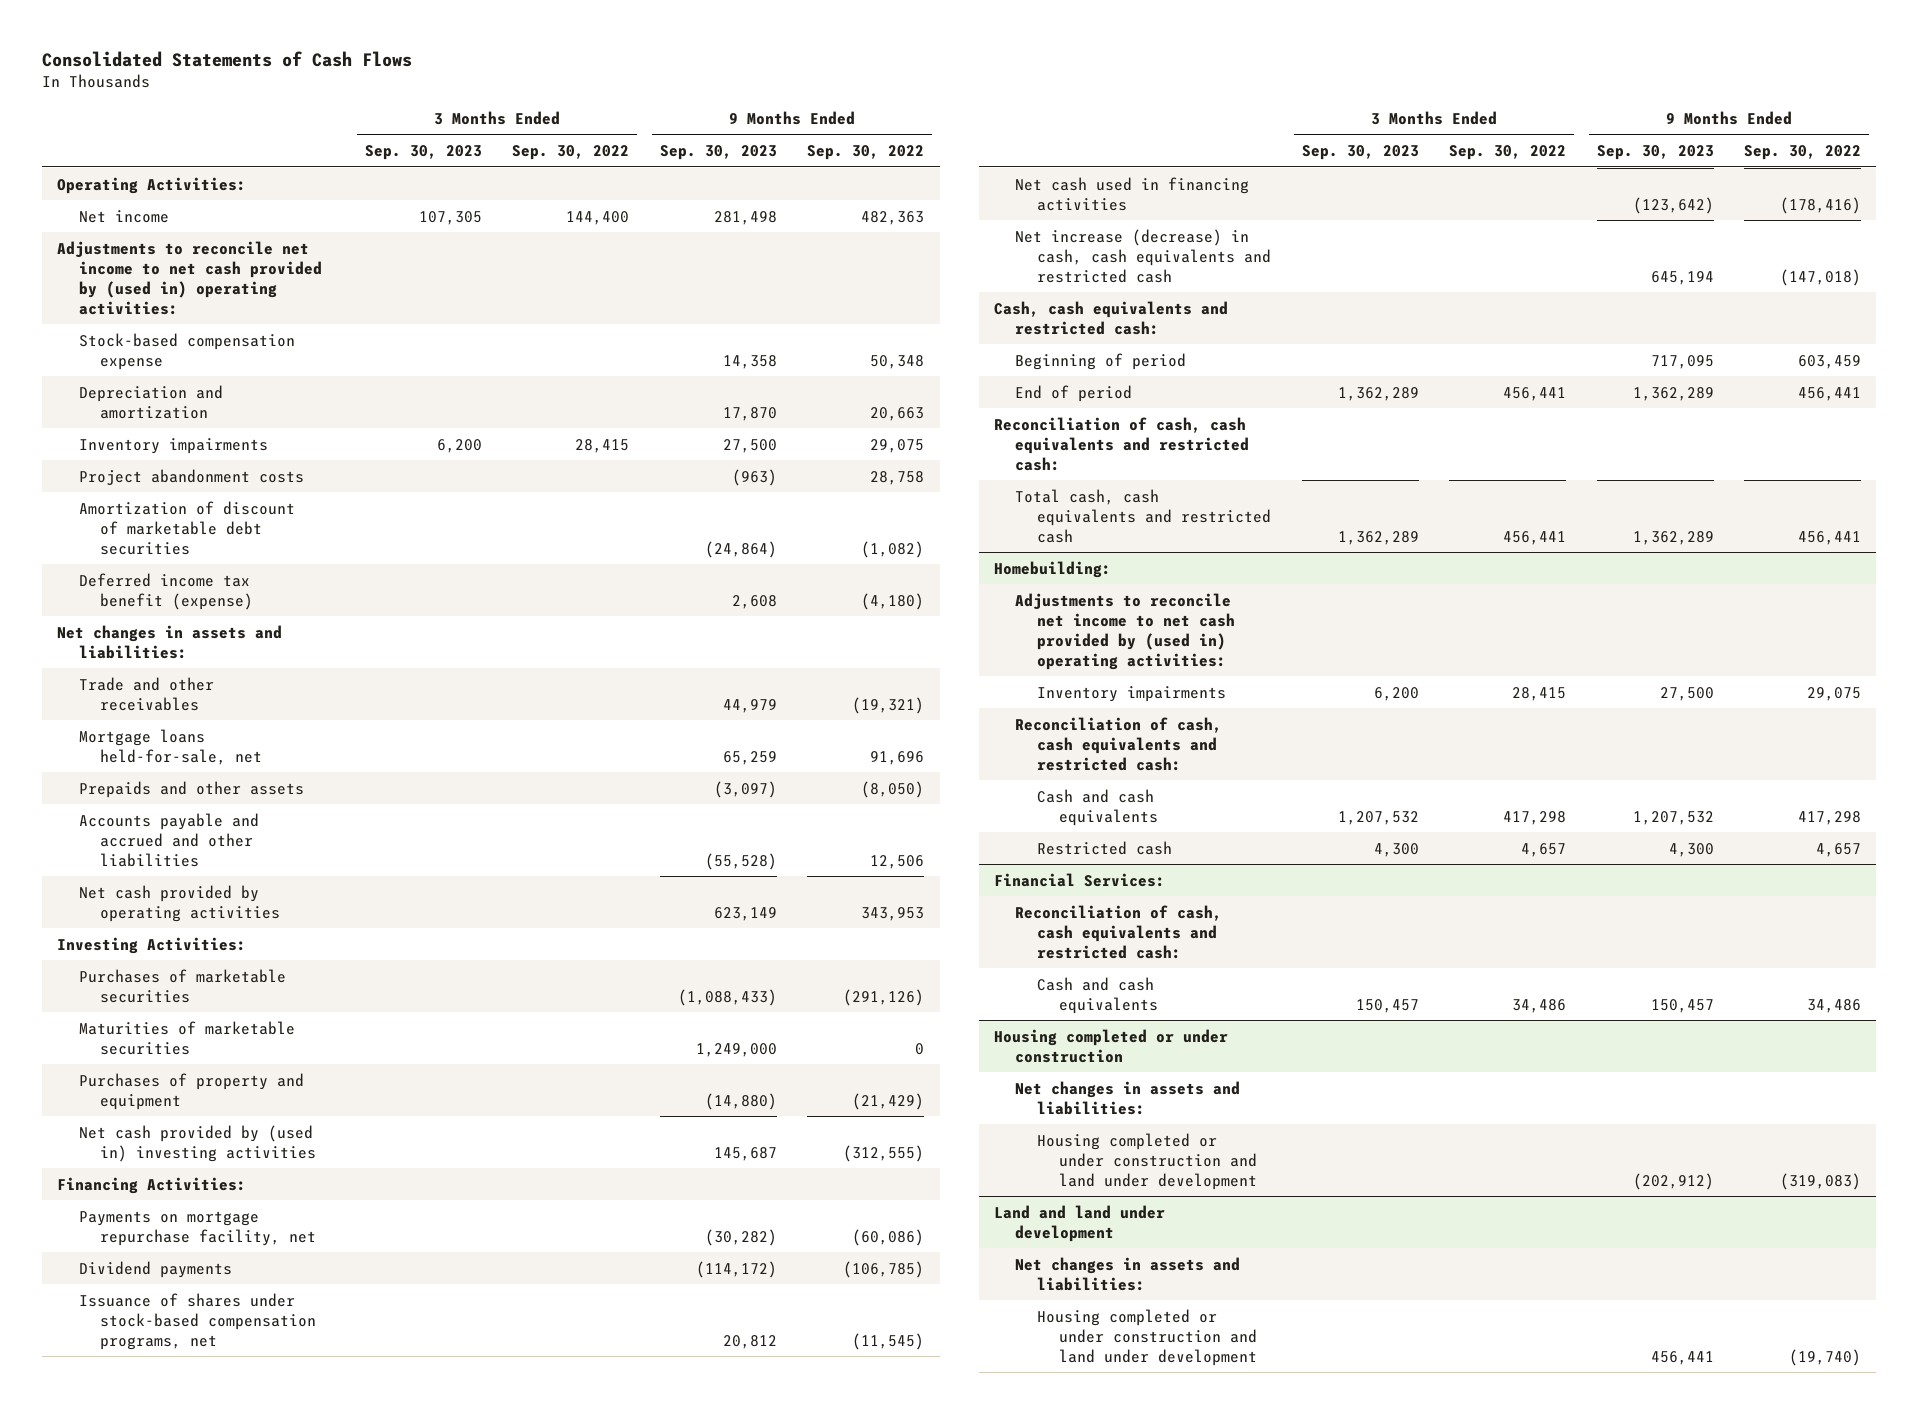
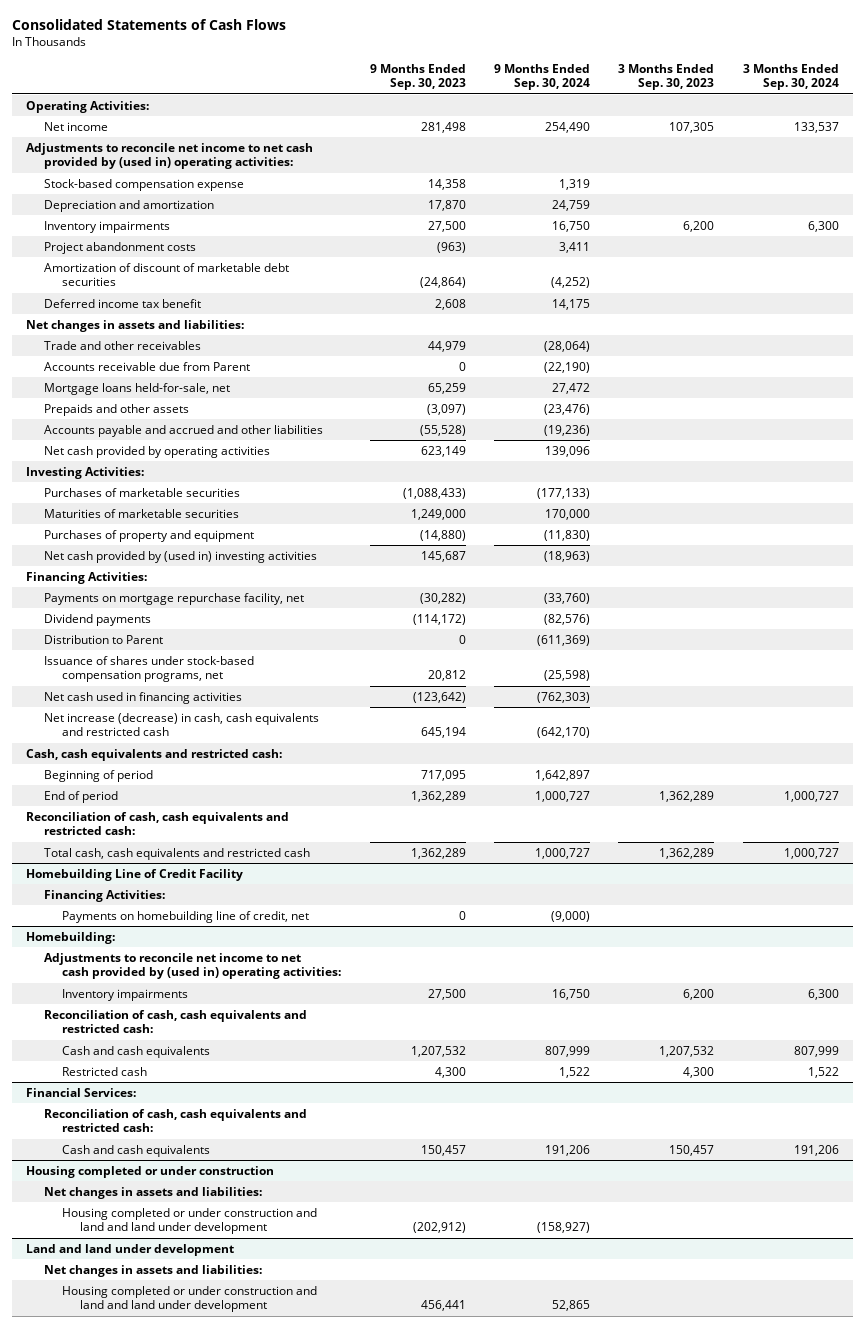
[512,144,630,160] Sep. 30, 2022 -> none
[807,144,925,160] Sep. 30, 2022 -> none
none -> [493,63,590,91] 9 Months Ended Sep. 30, 2024
none -> [742,63,839,91] 3 Months Ended Sep. 30, 2024
[78,572,254,610] Deferred income tax benefit (expense) -> [44,298,202,308] Deferred income tax benefit
none -> [44,361,251,371] Accounts receivable due from Parent
none -> [44,634,164,644] Distribution to Parent
none -> [25,868,243,881] Homebuilding Line of Credit Facility
none -> [44,889,166,902] Financing Activities:
none -> [62,910,310,923] Payments on homebuilding line of credit, net
[1037,1132,1257,1190] Housing completed or under construction and land under development -> [62,1207,318,1235] Housing completed or under construction and land and land under development
[1037,1308,1257,1366] Housing completed or under construction and land under development -> [62,1285,318,1313] Housing completed or under construction and land and land under development

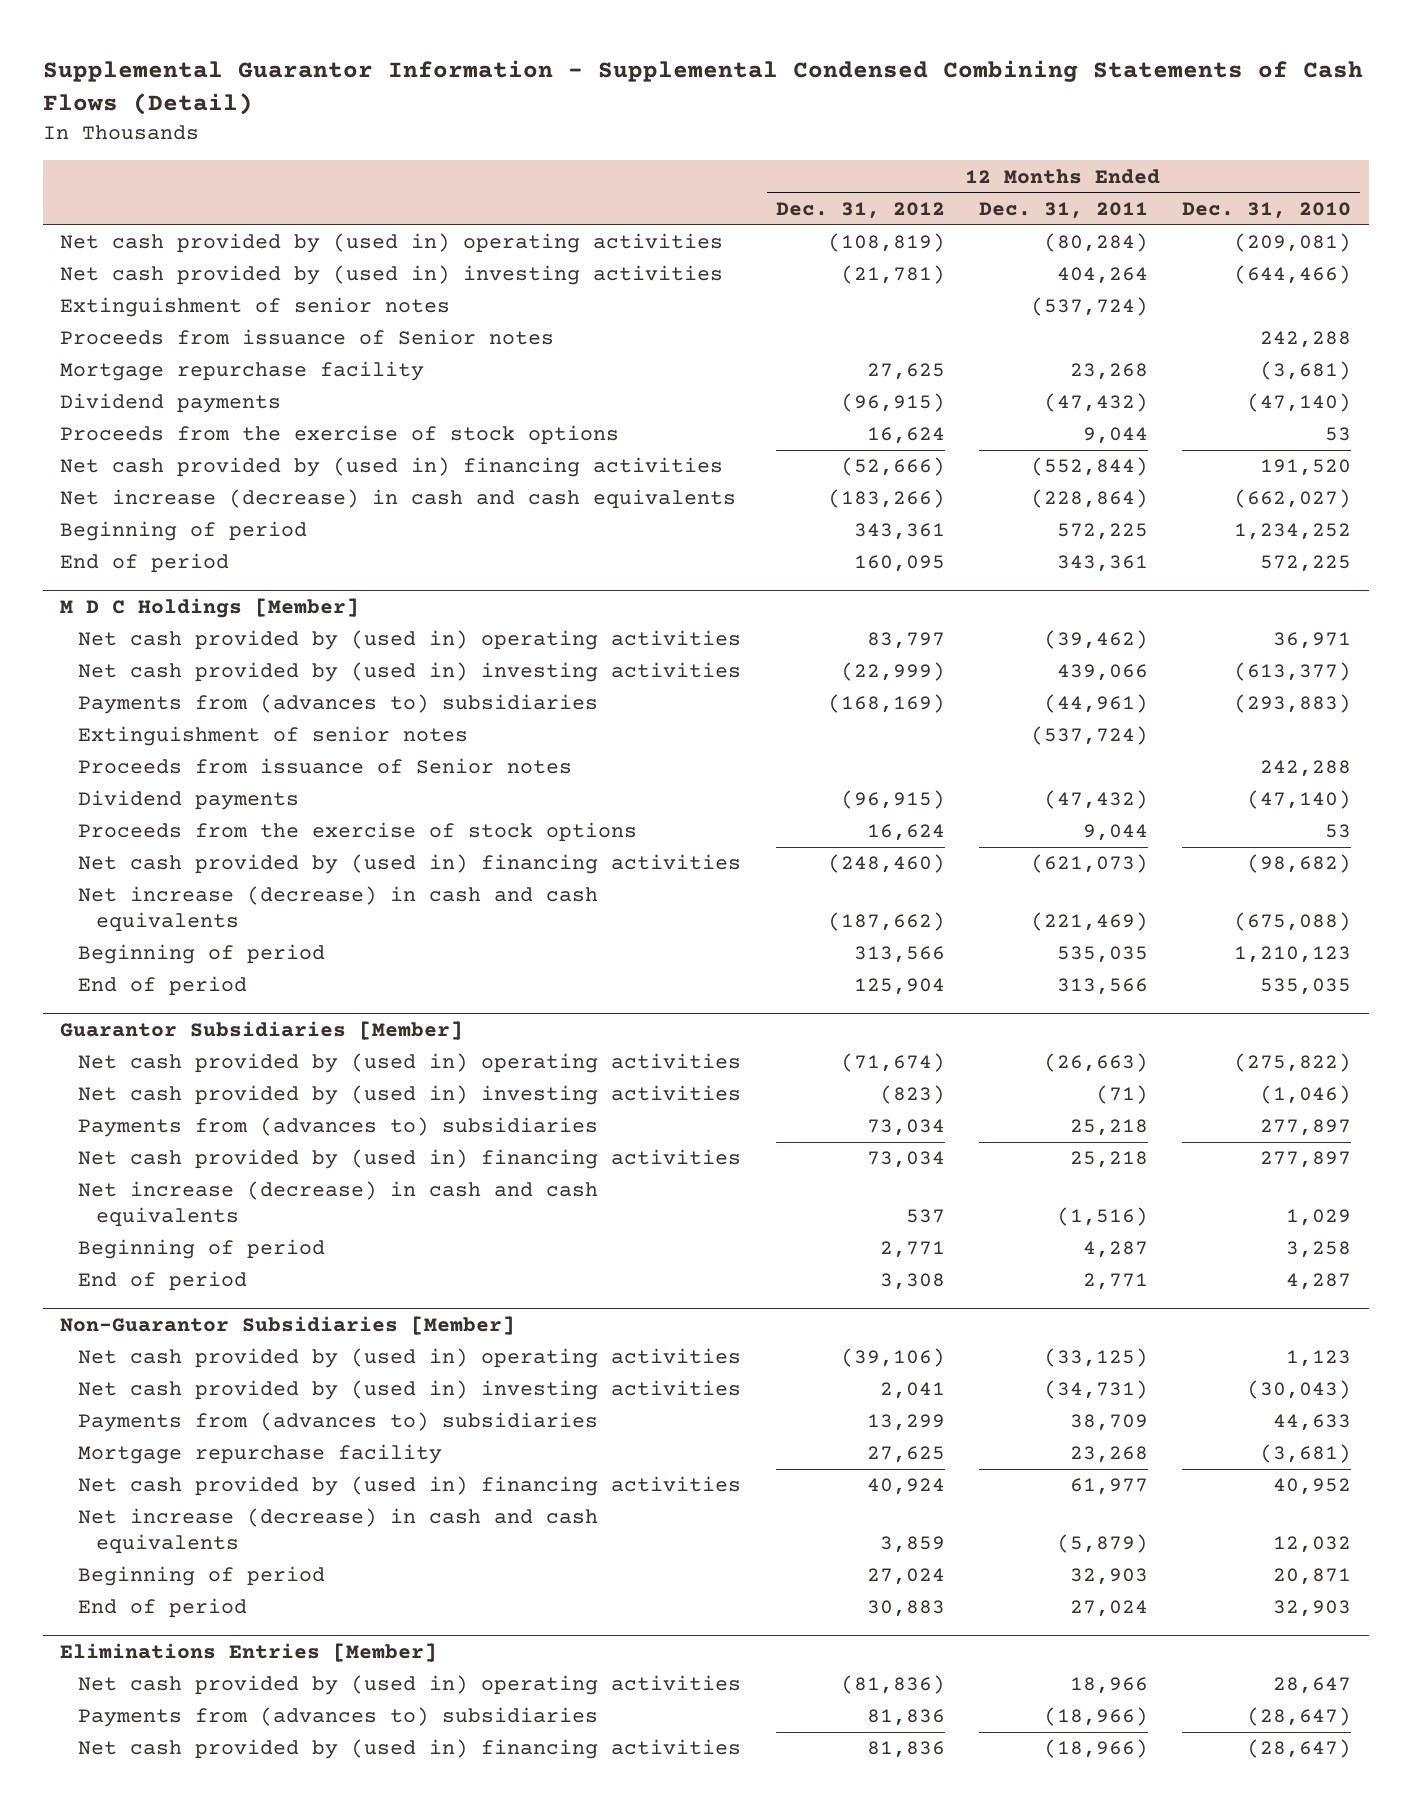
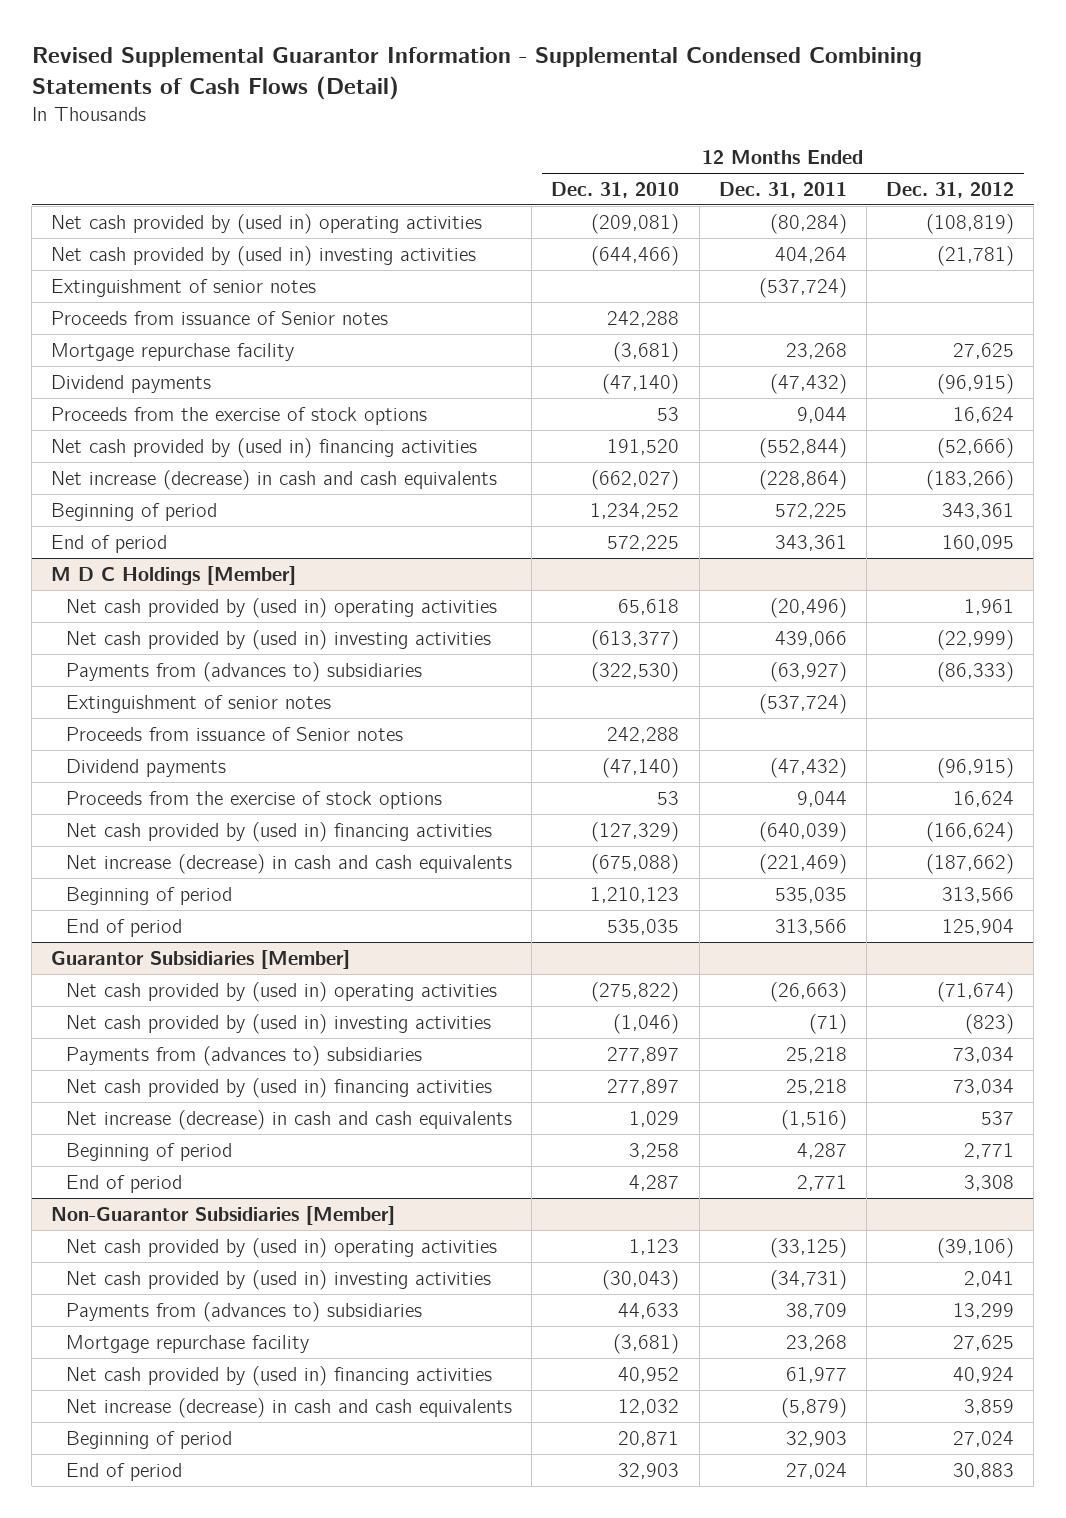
[43,59,1364,115] Supplemental Guarantor Information - Supplemental Condensed Combining Statements of Cash Flows (Detail) -> [31,46,922,101] Revised Supplemental Guarantor Information - Supplemental Condensed Combining Statements of Cash Flows (Detail)
[866,632,945,650] 83,797 -> [964,598,1015,615] 1,961
[1043,630,1148,650] (39,462) -> [769,597,847,618] (20,496)
[1273,632,1352,650] 36,971 -> [618,598,680,615] 65,618
[827,694,945,714] (168,169) -> [937,661,1015,682] (86,333)
[1043,694,1148,714] (44,961) -> [769,661,847,682] (63,927)
[1234,694,1352,714] (293,883) -> [591,661,680,682] (322,530)
[827,854,945,874] (248,460) -> [926,821,1015,842] (166,624)
[1030,854,1148,874] (621,073) -> [758,821,847,842] (640,039)
[1247,854,1352,874] (98,682) -> [591,821,680,842] (127,329)
[60,1643,438,1663] Eliminations Entries [Member] -> none
[78,1675,742,1696] Net cash provided by (used in) operating activities -> none
[78,1707,599,1728] Payments from (advances to) subsidiaries -> none
[78,1739,742,1760] Net cash provided by (used in) financing activities -> none

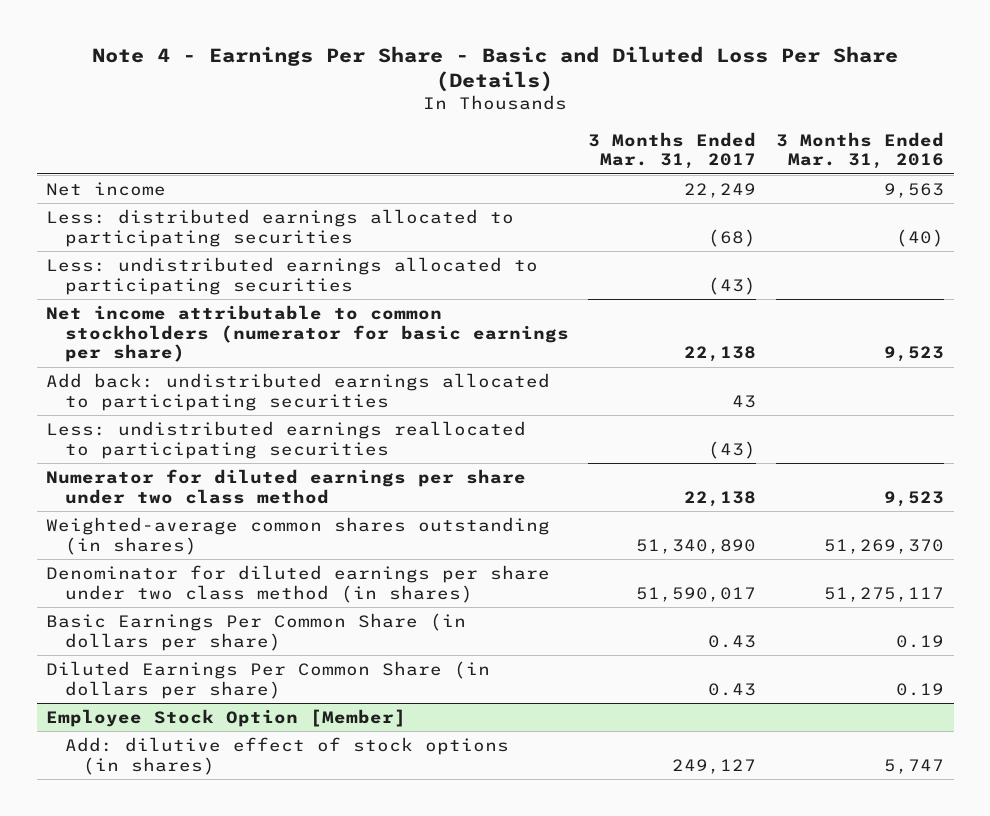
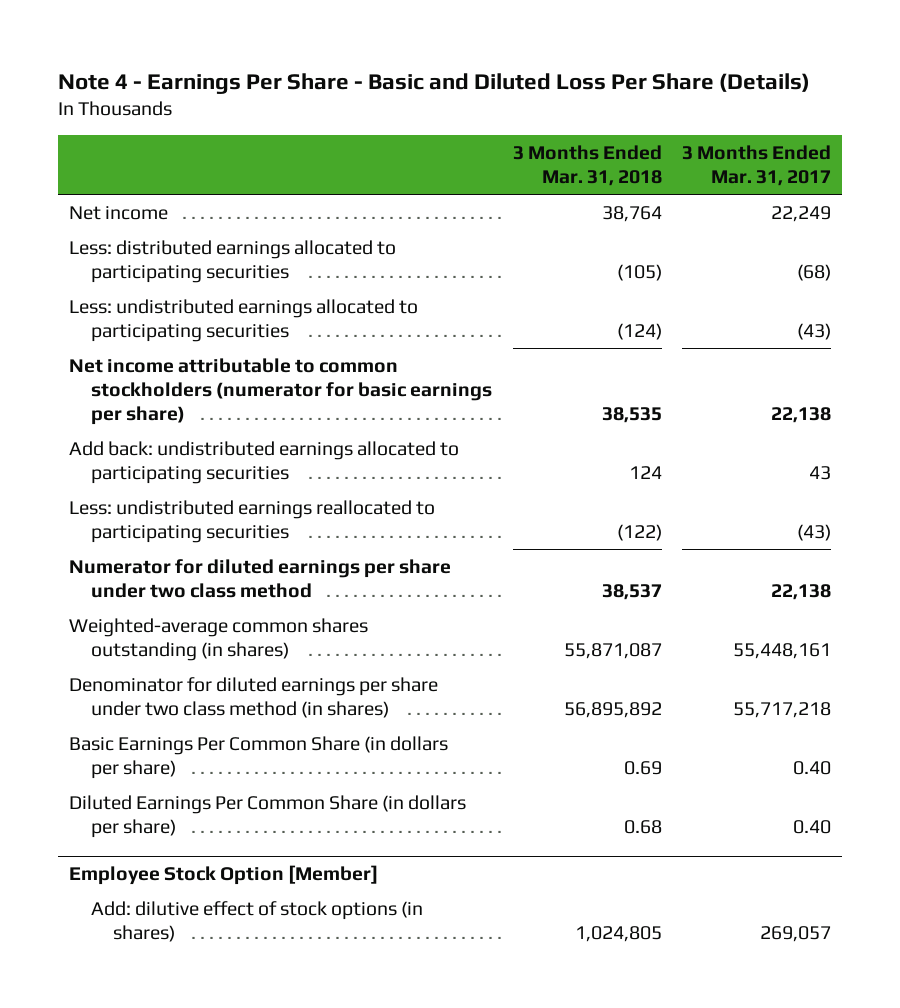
[775,131,944,170] 3 Months Ended Mar. 31, 2016 -> none
none -> [512,144,662,186] 3 Months Ended Mar. 31, 2018
[636,538,757,554] 51,340,890 -> [733,643,832,660] 55,448,161
[636,586,757,602] 51,590,017 -> [733,702,832,719] 55,717,218
[708,634,757,648] 0.43 -> [793,761,832,776] 0.40
[708,682,757,696] 0.43 -> [793,820,832,835] 0.40
[672,758,757,774] 249,127 -> [760,926,832,943] 269,057

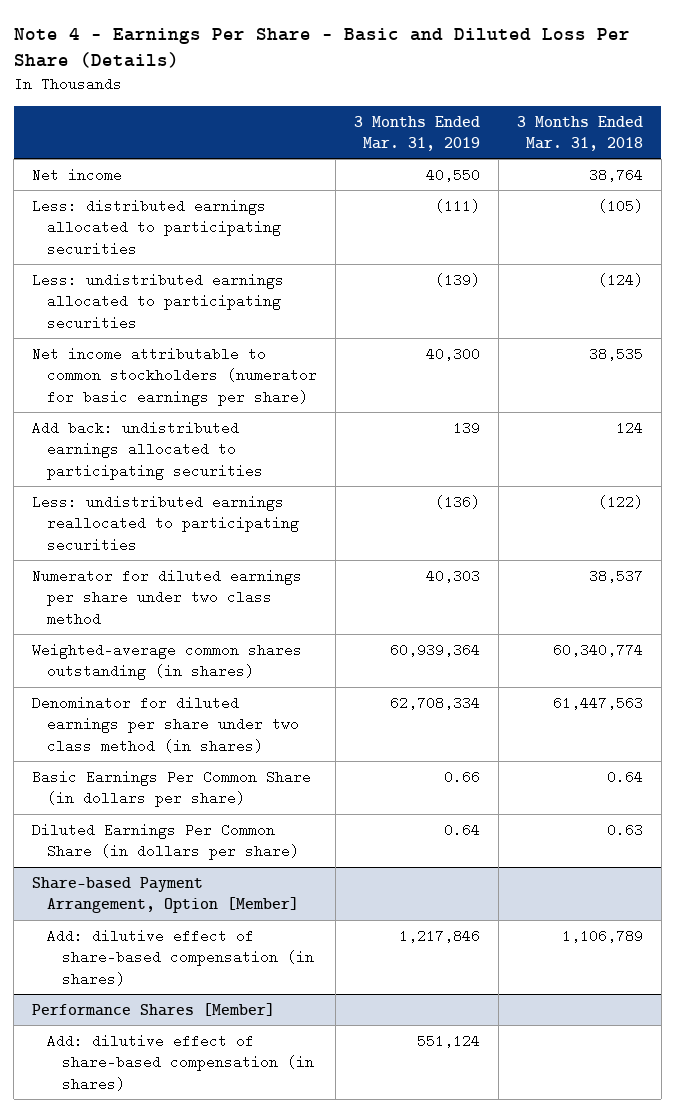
[682,144,832,186] 3 Months Ended Mar. 31, 2017 -> none
none -> [353,115,480,152] 3 Months Ended Mar. 31, 2019
[563,643,662,660] 55,871,087 -> [552,642,643,657] 60,340,774
[563,702,662,719] 56,895,892 -> [552,695,643,710] 61,447,563
[623,761,662,776] 0.69 -> [606,769,643,784] 0.64
[623,820,662,835] 0.68 -> [606,822,643,837] 0.63
[68,864,378,885] Employee Stock Option [Member] -> [32,876,300,914] Share-based Payment Arrangement, Option [Member]
[90,900,423,943] Add: dilutive effect of stock options (in shares) -> [47,928,314,986] Add: dilutive effect of share-based compensation (in shares)
[574,926,662,943] 1,024,805 -> [561,928,643,943] 1,106,789
none -> [32,1002,276,1016] Performance Shares [Member]
none -> [47,1033,314,1091] Add: dilutive effect of share-based compensation (in shares)

